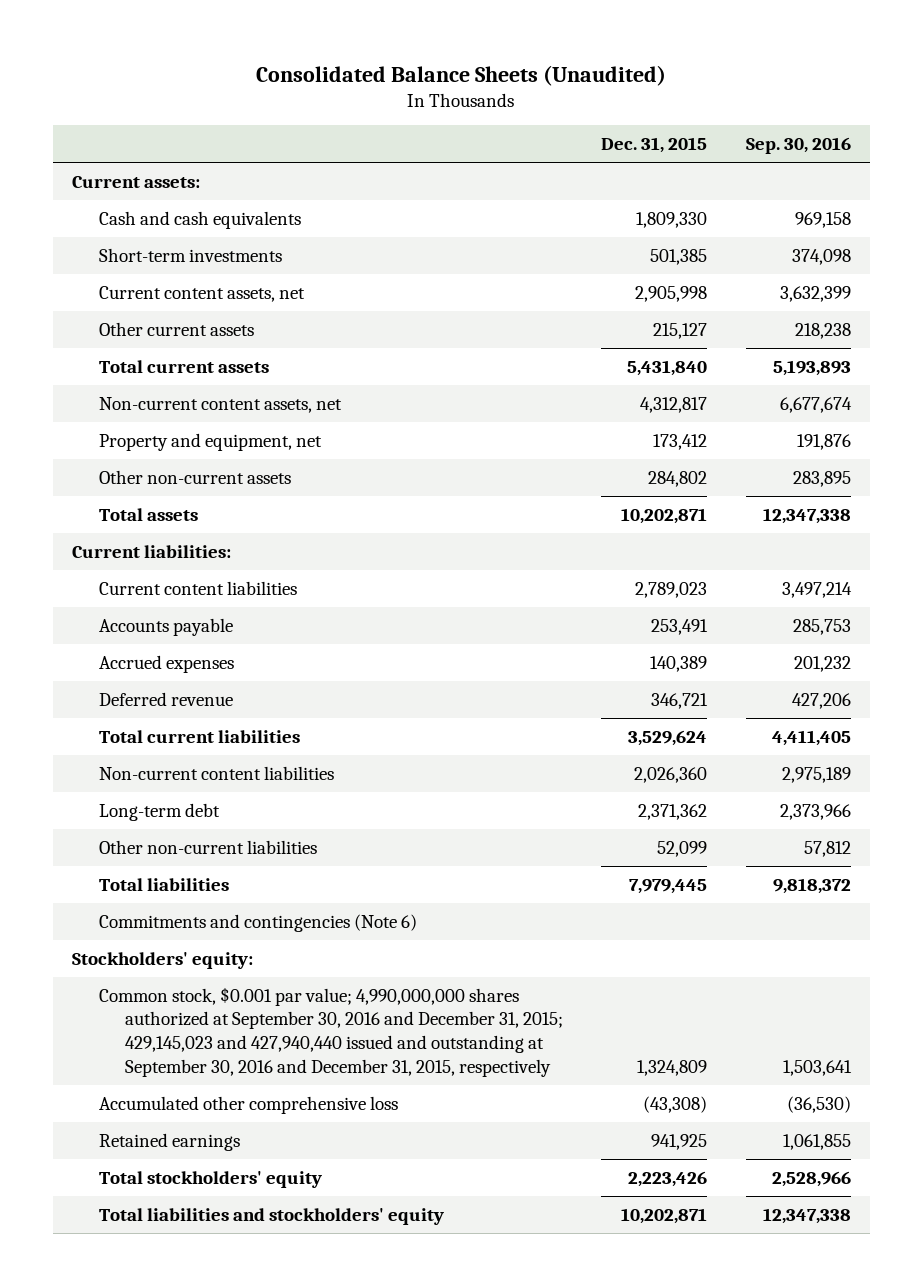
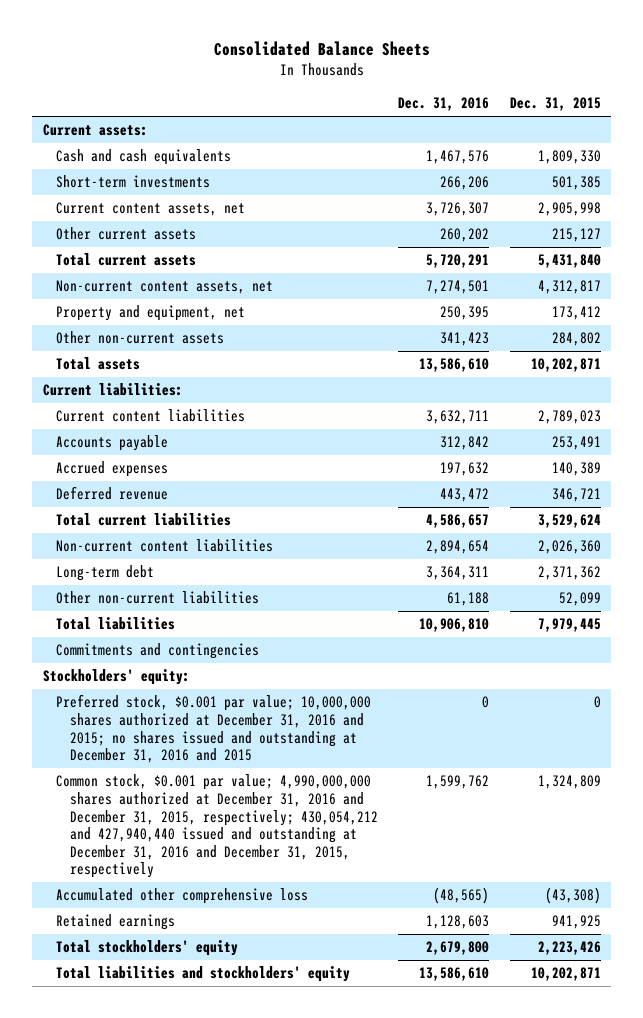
[256,64,667,86] Consolidated Balance Sheets (Unaudited) -> [213,41,430,57] Consolidated Balance Sheets
[745,137,851,155] Sep. 30, 2016 -> none
none -> [398,97,490,112] Dec. 31, 2016
[98,913,417,932] Commitments and contingencies (Note 6) -> [56,643,260,660] Commitments and contingencies
none -> [56,694,372,764] Preferred stock, $0.001 par value; 10,000,000 shares authorized at December 31, 2016 and 2015; no shares issued and outstanding at December 31, 2016 and 2015
[98,986,564,1077] Common stock, $0.001 par value; 4,990,000,000 shares authorized at September 30, 2016 and December 31, 2015; 429,145,023 and 427,940,440 issued and outstanding at September 30, 2016 and December 31, 2015, respectively -> [56,774,378,879] Common stock, $0.001 par value; 4,990,000,000 shares authorized at December 31, 2016 and December 31, 2015, respectively; 430,054,212 and 427,940,440 issued and outstanding at December 31, 2016 and December 31, 2015, respectively

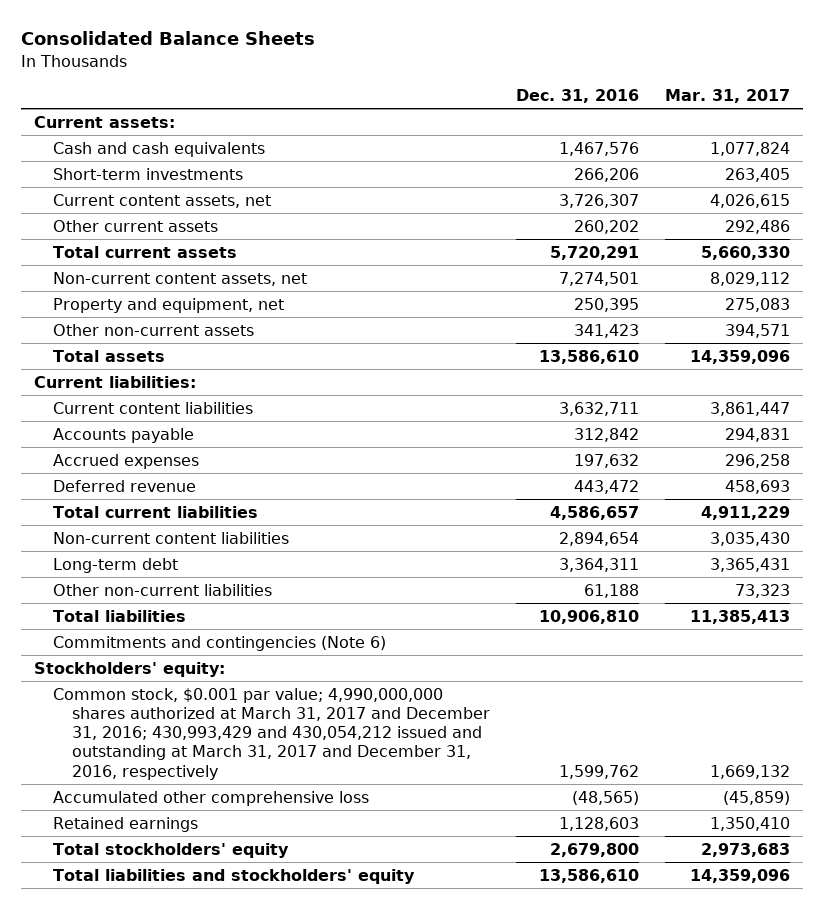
[509,97,601,112] Dec. 31, 2015 -> none
none -> [664,88,790,103] Mar. 31, 2017
[56,643,260,660] Commitments and contingencies -> [52,635,386,651] Commitments and contingencies (Note 6)
[56,694,372,764] Preferred stock, $0.001 par value; 10,000,000 shares authorized at December 31, 2016 and 2015; no shares issued and outstanding at December 31, 2016 and 2015 -> none
[56,774,378,879] Common stock, $0.001 par value; 4,990,000,000 shares authorized at December 31, 2016 and December 31, 2015, respectively; 430,054,212 and 427,940,440 issued and outstanding at December 31, 2016 and December 31, 2015, respectively -> [52,687,490,780] Common stock, $0.001 par value; 4,990,000,000 shares authorized at March 31, 2017 and December 31, 2016; 430,993,429 and 430,054,212 issued and outstanding at March 31, 2017 and December 31, 2016, respectively

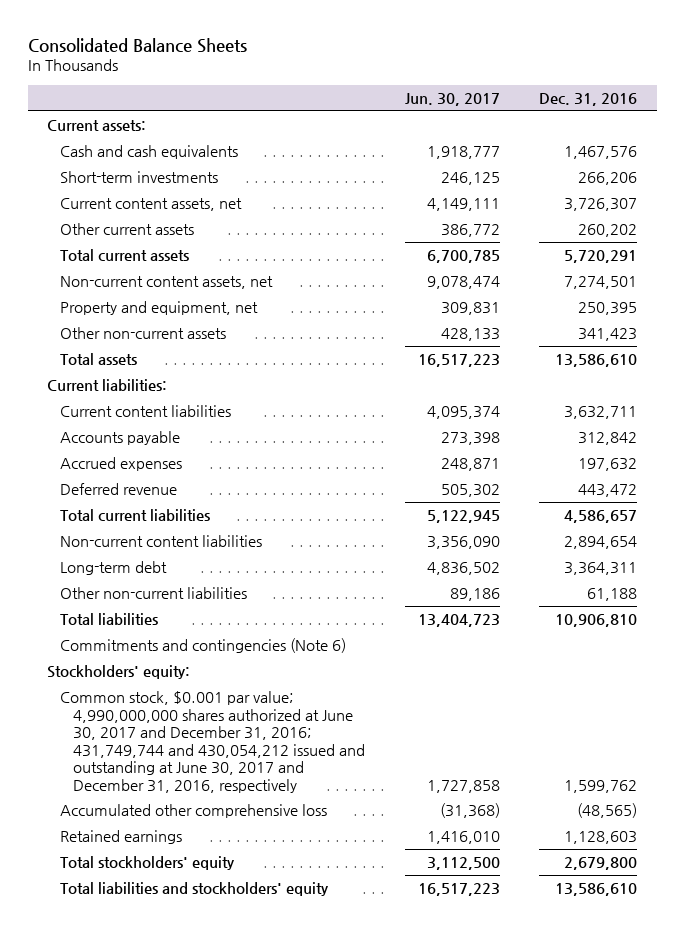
[664,88,790,103] Mar. 31, 2017 -> none
none -> [404,92,500,106] Jun. 30, 2017
[52,687,490,780] Common stock, $0.001 par value; 4,990,000,000 shares authorized at March 31, 2017 and December 31, 2016; 430,993,429 and 430,054,212 issued and outstanding at March 31, 2017 and December 31, 2016, respectively -> [60,690,366,793] Common stock, $0.001 par value; 4,990,000,000 shares authorized at June 30, 2017 and December 31, 2016; 431,749,744 and 430,054,212 issued and outstanding at June 30, 2017 and December 31, 2016, respectively

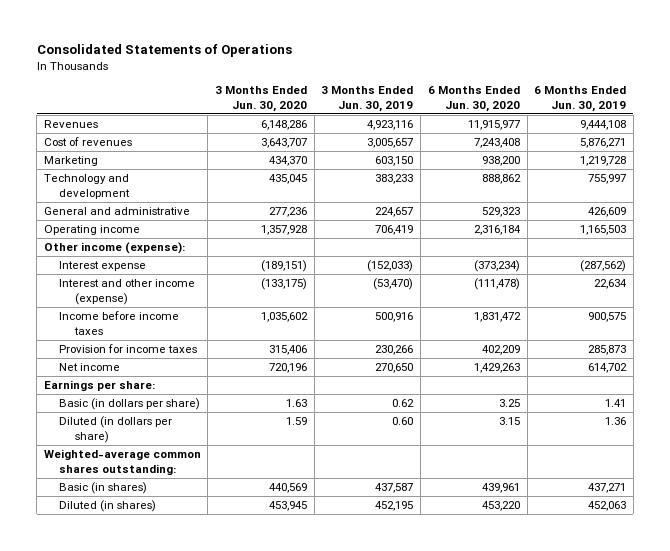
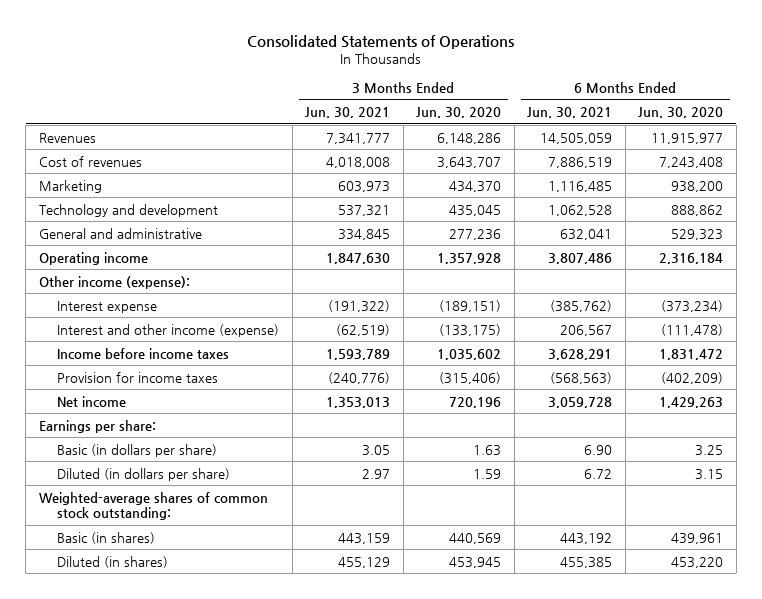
[321,86,414,112] 3 Months Ended Jun. 30, 2019 -> none
[534,86,627,112] 6 Months Ended Jun. 30, 2019 -> none
none -> [305,107,391,119] Jun. 30, 2021
none -> [527,107,613,119] Jun. 30, 2021
[269,345,308,356] 315,406 -> [439,371,502,384] (315,406)
[481,345,520,356] 402,209 -> [661,371,724,384] (402,209)
[43,449,201,475] Weighted-average common shares outstanding: -> [38,491,268,520] Weighted-average shares of common stock outstanding:

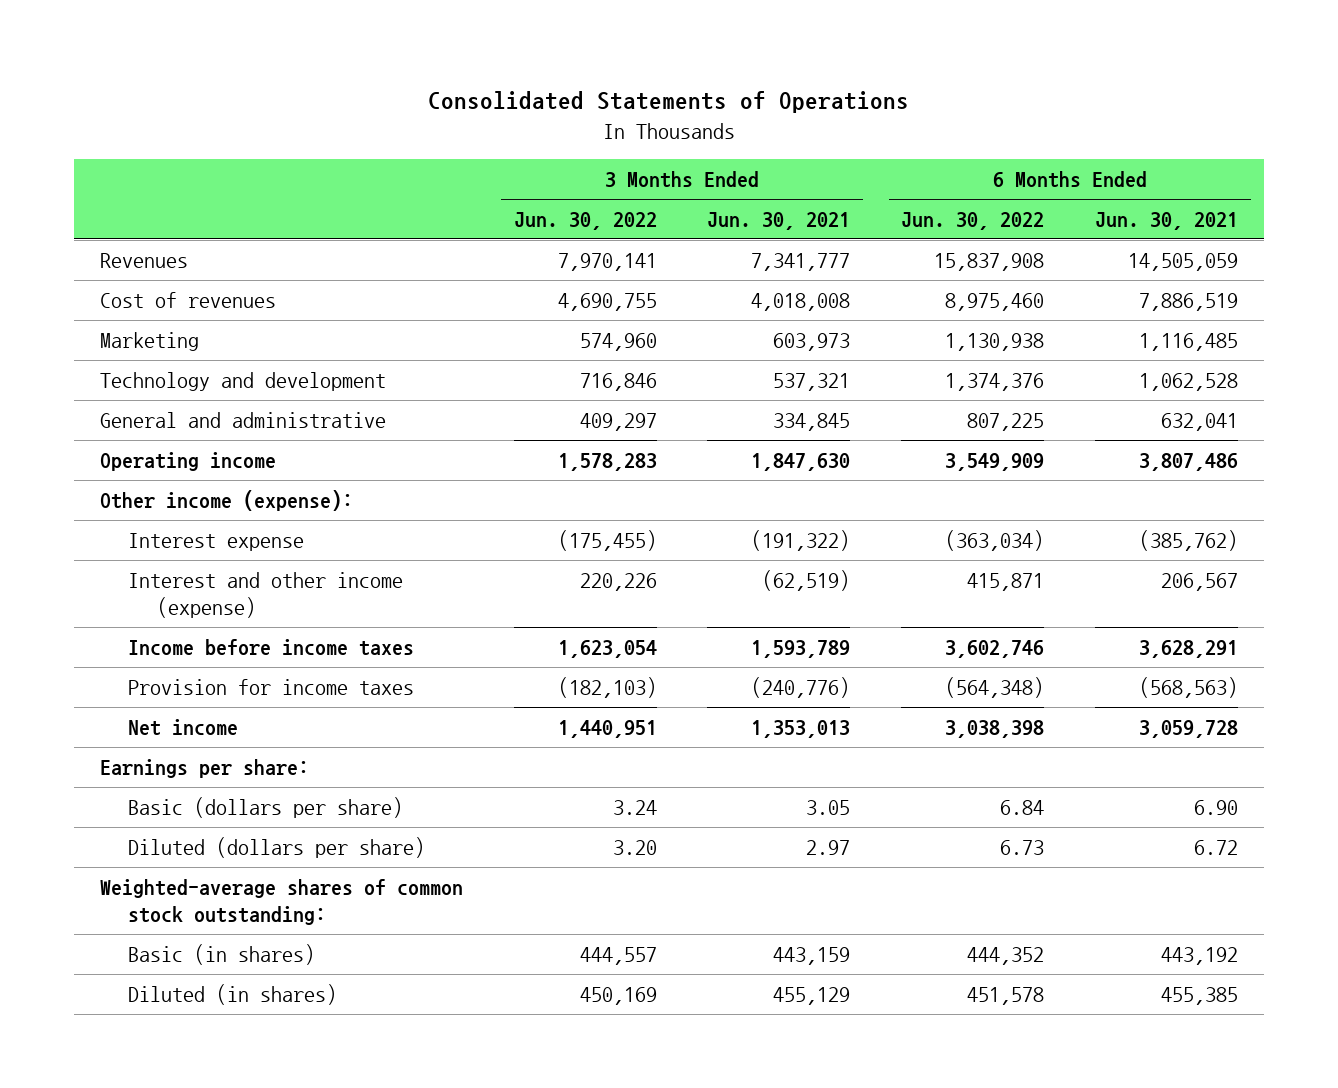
[416,107,502,119] Jun. 30, 2020 -> none
[638,107,724,119] Jun. 30, 2020 -> none
none -> [513,211,657,230] Jun. 30, 2022
none -> [901,211,1045,230] Jun. 30, 2022
[57,443,218,457] Basic (in dollars per share) -> [128,796,404,818] Basic (dollars per share)
[57,467,231,481] Diluted (in dollars per share) -> [128,836,426,858] Diluted (dollars per share)

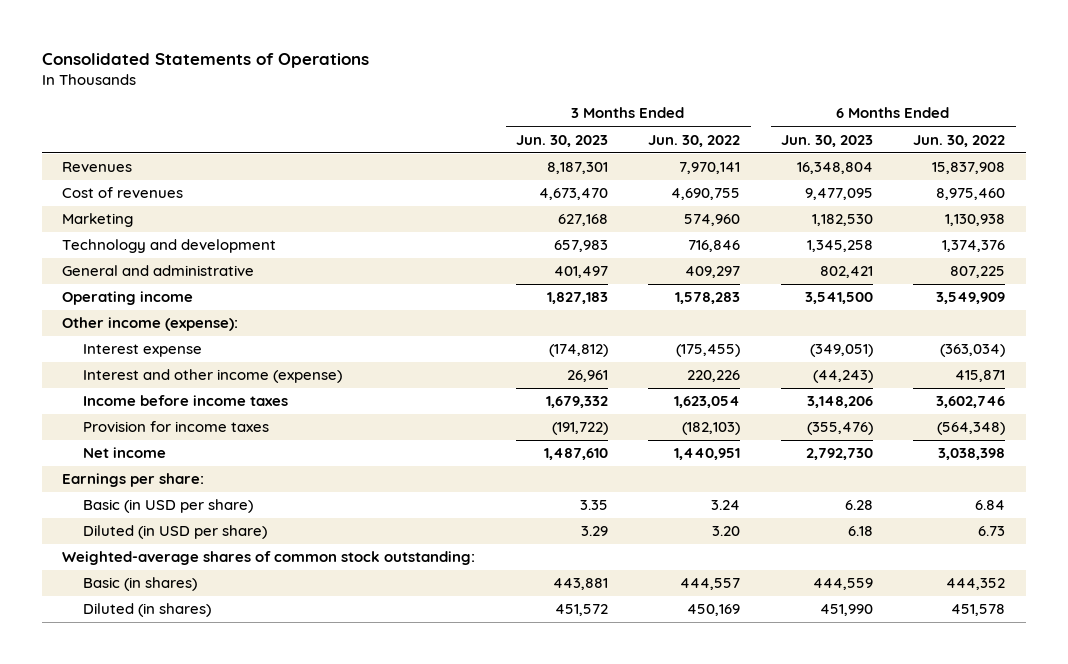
[707,211,851,230] Jun. 30, 2021 -> none
[1095,211,1239,230] Jun. 30, 2021 -> none
none -> [515,134,608,147] Jun. 30, 2023
none -> [780,134,873,147] Jun. 30, 2023
[128,796,404,818] Basic (dollars per share) -> [83,499,254,514] Basic (in USD per share)
[128,836,426,858] Diluted (dollars per share) -> [83,525,268,540] Diluted (in USD per share)

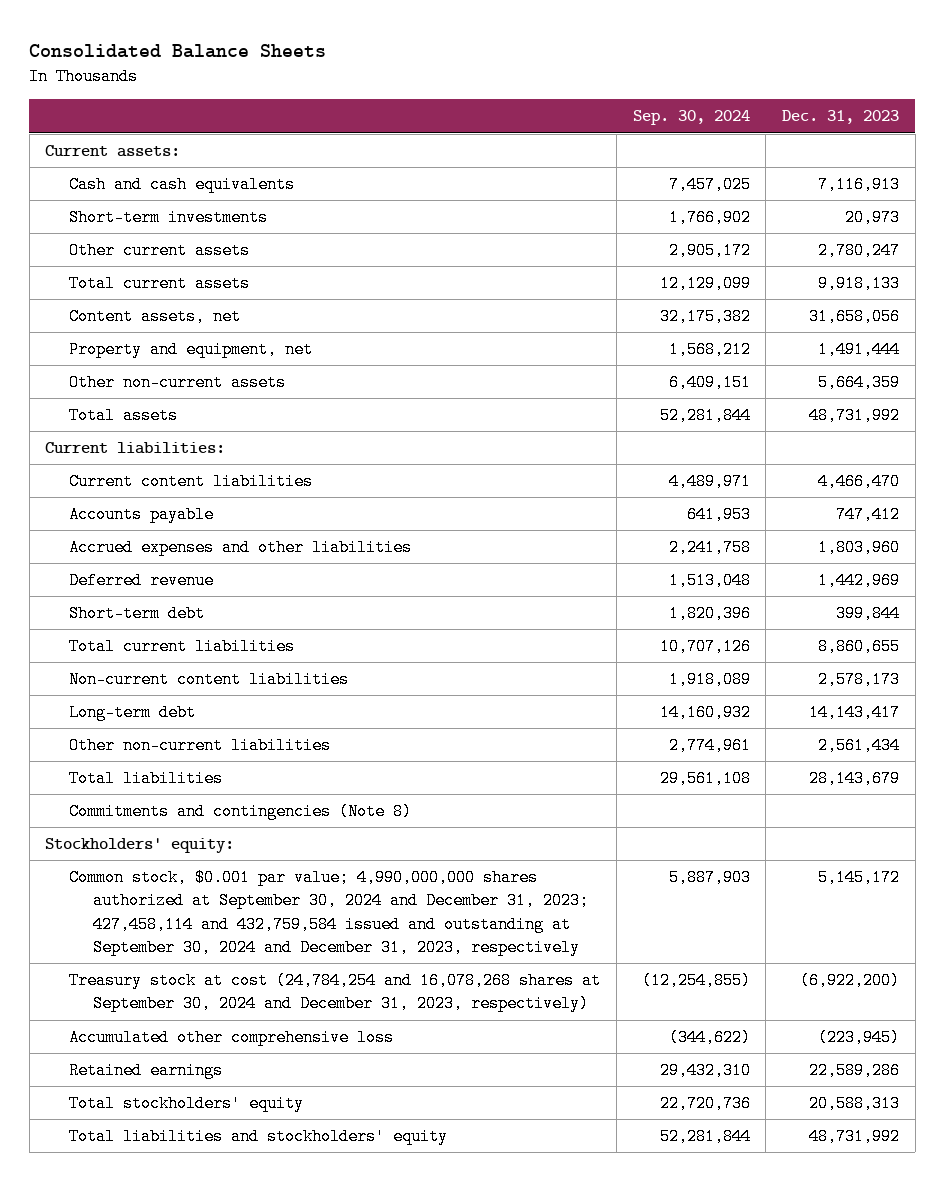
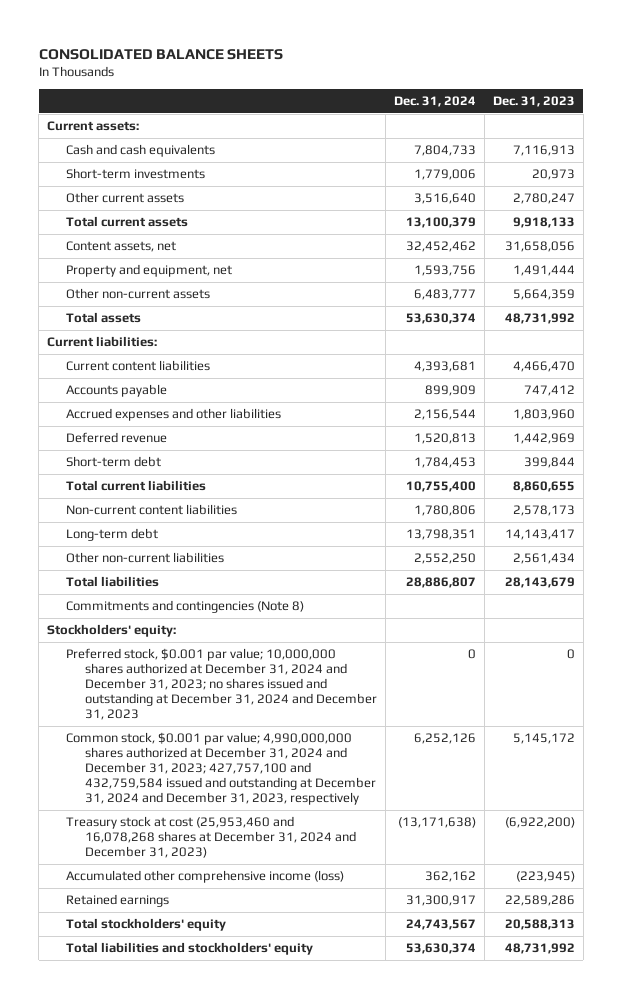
[29,44,327,59] Consolidated Balance Sheets -> [38,48,283,60] CONSOLIDATED BALANCE SHEETS
[632,110,750,126] Sep. 30, 2024 -> none
none -> [393,96,476,108] Dec. 31, 2024
none -> [66,647,377,721] Preferred stock, $0.001 par value; 10,000,000 shares authorized at December 31, 2024 and December 31, 2023; no shares issued and outstanding at December 31, 2024 and December 31, 2023
[69,869,589,957] Common stock, $0.001 par value; 4,990,000,000 shares authorized at September 30, 2024 and December 31, 2023; 427,458,114 and 432,759,584 issued and outstanding at September 30, 2024 and December 31, 2023, respectively -> [66,731,376,806] Common stock, $0.001 par value; 4,990,000,000 shares authorized at December 31, 2024 and December 31, 2023; 427,757,100 and 432,759,584 issued and outstanding at December 31, 2024 and December 31, 2023, respectively
[69,972,602,1013] Treasury stock at cost (24,784,254 and 16,078,268 shares at September 30, 2024 and December 31, 2023, respectively) -> [66,815,356,859] Treasury stock at cost (25,953,460 and 16,078,268 shares at December 31, 2024 and December 31, 2023)
[69,1029,395,1047] Accumulated other comprehensive loss -> [66,869,345,883] Accumulated other comprehensive income (loss)

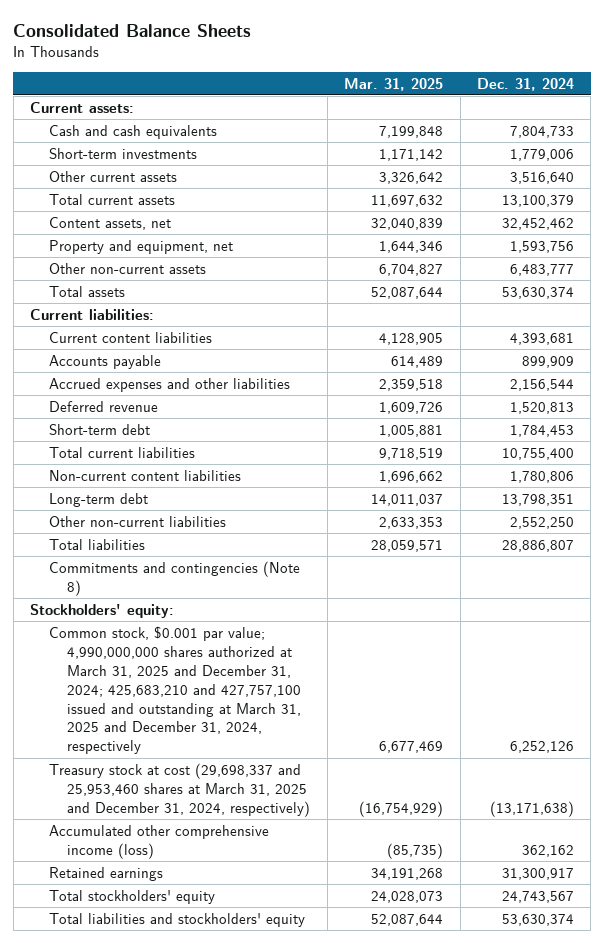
[38,48,283,60] CONSOLIDATED BALANCE SHEETS -> [13,23,252,37] Consolidated Balance Sheets
[492,96,575,108] Dec. 31, 2023 -> none
none -> [344,77,444,91] Mar. 31, 2025
[66,647,377,721] Preferred stock, $0.001 par value; 10,000,000 shares authorized at December 31, 2024 and December 31, 2023; no shares issued and outstanding at December 31, 2024 and December 31, 2023 -> none
[66,731,376,806] Common stock, $0.001 par value; 4,990,000,000 shares authorized at December 31, 2024 and December 31, 2023; 427,757,100 and 432,759,584 issued and outstanding at December 31, 2024 and December 31, 2023, respectively -> [48,625,302,755] Common stock, $0.001 par value; 4,990,000,000 shares authorized at March 31, 2025 and December 31, 2024; 425,683,210 and 427,757,100 issued and outstanding at March 31, 2025 and December 31, 2024, respectively
[66,815,356,859] Treasury stock at cost (25,953,460 and 16,078,268 shares at December 31, 2024 and December 31, 2023) -> [48,762,311,817] Treasury stock at cost (29,698,337 and 25,953,460 shares at March 31, 2025 and December 31, 2024, respectively)

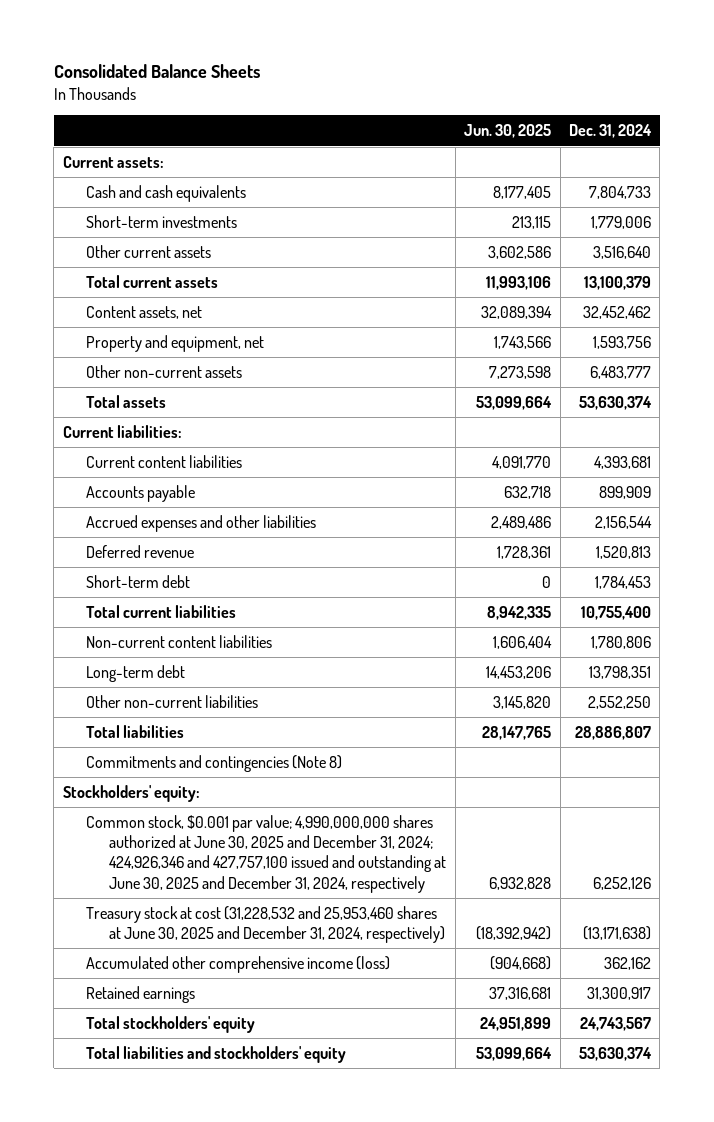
[344,77,444,91] Mar. 31, 2025 -> none
none -> [464,124,552,139] Jun. 30, 2025
[48,625,302,755] Common stock, $0.001 par value; 4,990,000,000 shares authorized at March 31, 2025 and December 31, 2024; 425,683,210 and 427,757,100 issued and outstanding at March 31, 2025 and December 31, 2024, respectively -> [86,814,447,893] Common stock, $0.001 par value; 4,990,000,000 shares authorized at June 30, 2025 and December 31, 2024; 424,926,346 and 427,757,100 issued and outstanding at June 30, 2025 and December 31, 2024, respectively
[48,762,311,817] Treasury stock at cost (29,698,337 and 25,953,460 shares at March 31, 2025 and December 31, 2024, respectively) -> [86,905,446,944] Treasury stock at cost (31,228,532 and 25,953,460 shares at June 30, 2025 and December 31, 2024, respectively)

